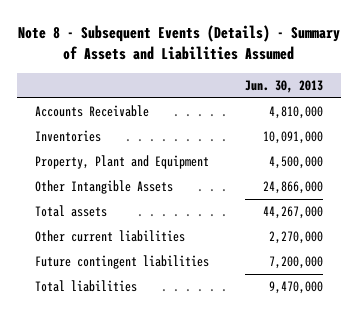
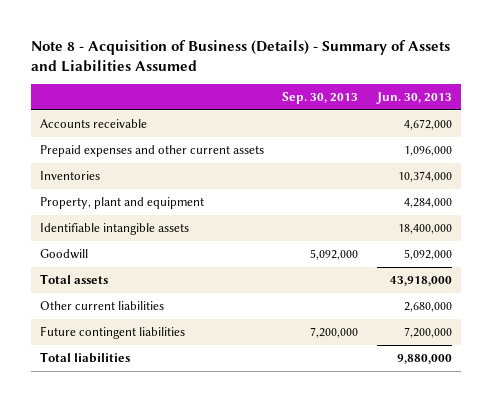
[17,25,340,61] Note 8 - Subsequent Events (Details) - Summary of Assets and Liabilities Assumed -> [30,39,450,73] Note 8 - Acquisition of Business (Details) - Summary of Assets and Liabilities Assumed
none -> [282,92,359,105] Sep. 30, 2013
[35,105,150,118] Accounts Receivable -> [39,119,147,129] Accounts receivable
[268,106,323,120] 4,810,000 -> [403,119,452,131] 4,672,000
none -> [39,145,264,158] Prepaid expenses and other current assets
[262,131,323,145] 10,091,000 -> [397,171,452,183] 10,374,000
[35,155,210,170] Property, Plant and Equipment -> [39,197,204,210] Property, plant and equipment
[268,156,323,170] 4,500,000 -> [403,198,452,209] 4,284,000
[35,180,174,195] Other Intangible Assets -> [39,223,189,236] Identifiable intangible assets
[262,181,323,195] 24,866,000 -> [397,224,452,235] 18,400,000
none -> [39,249,88,260] Goodwill
[262,206,323,220] 44,267,000 -> [389,276,452,287] 43,918,000
[268,231,323,245] 2,270,000 -> [403,302,452,313] 2,680,000
[268,281,323,295] 9,470,000 -> [396,354,452,365] 9,880,000

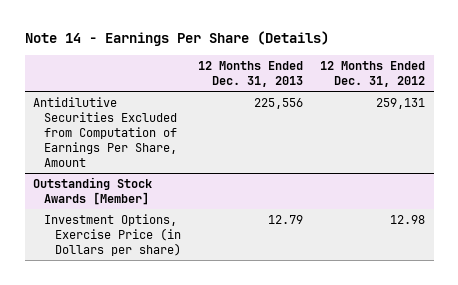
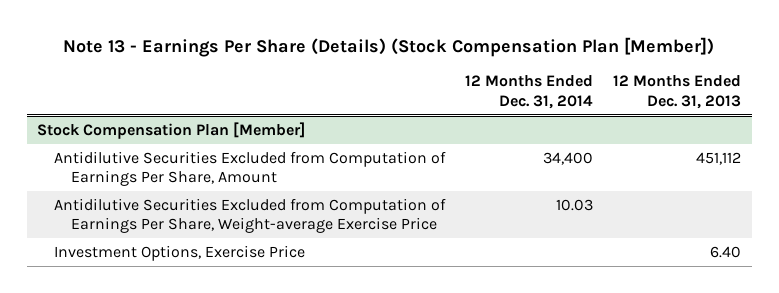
[24,31,329,47] Note 14 - Earnings Per Share (Details) -> [63,36,715,57] Note 13 - Earnings Per Share (Details) (Stock Compensation Plan [Member])
[320,61,426,88] 12 Months Ended Dec. 31, 2012 -> none
none -> [465,75,594,109] 12 Months Ended Dec. 31, 2014
[33,176,153,205] Outstanding Stock Awards [Member] -> none
none -> [37,121,306,139] Stock Compensation Plan [Member]
[254,97,304,109] 225,556 -> [696,151,742,165] 451,112
none -> [53,197,446,234] Antidilutive Securities Excluded from Computation of Earnings Per Share, Weight-average Exercise Price
[44,213,182,256] Investment Options, Exercise Price (in Dollars per share) -> [53,244,305,261] Investment Options, Exercise Price
[268,214,304,224] 12.79 -> [710,245,742,258] 6.40

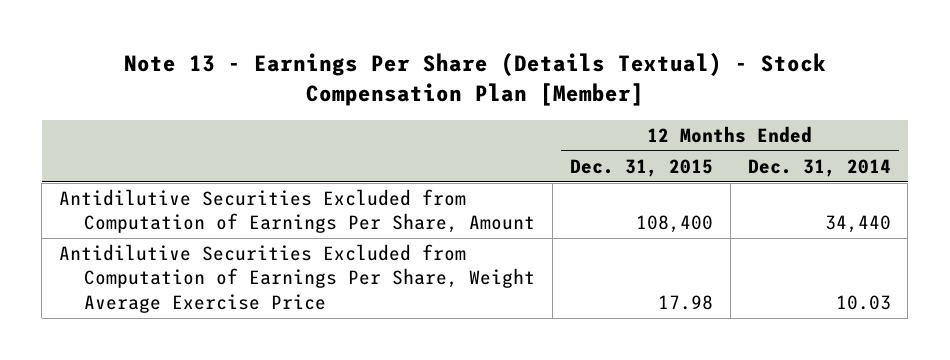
[63,36,715,57] Note 13 - Earnings Per Share (Details) (Stock Compensation Plan [Member]) -> [123,53,826,106] Note 13 - Earnings Per Share (Details Textual) - Stock Compensation Plan [Member]
[613,75,742,109] 12 Months Ended Dec. 31, 2013 -> none
none -> [569,159,713,178] Dec. 31, 2015
[37,121,306,139] Stock Compensation Plan [Member] -> none
[53,244,305,261] Investment Options, Exercise Price -> none
[543,151,594,165] 34,400 -> [824,215,891,234] 34,440
[53,197,446,234] Antidilutive Securities Excluded from Computation of Earnings Per Share, Weight-average Exercise Price -> [59,244,536,313] Antidilutive Securities Excluded from Computation of Earnings Per Share, Weight Average Exercise Price

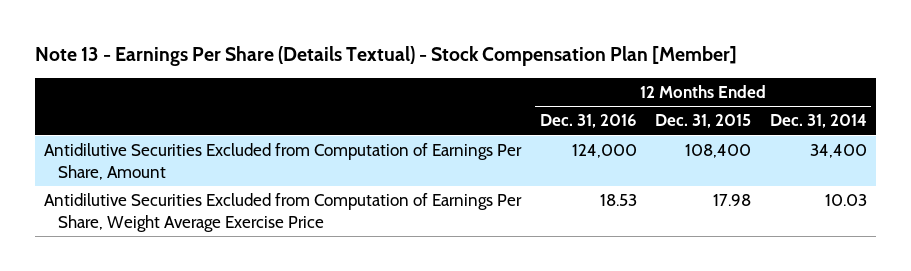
none -> [539,114,637,129] Dec. 31, 2016
[824,215,891,234] 34,440 -> [809,144,867,159] 34,400

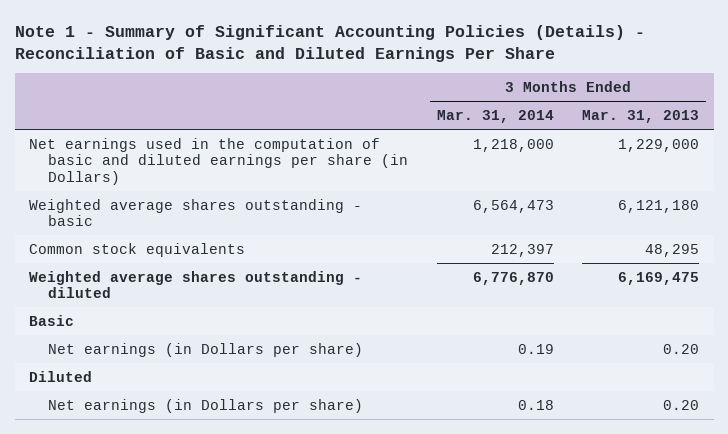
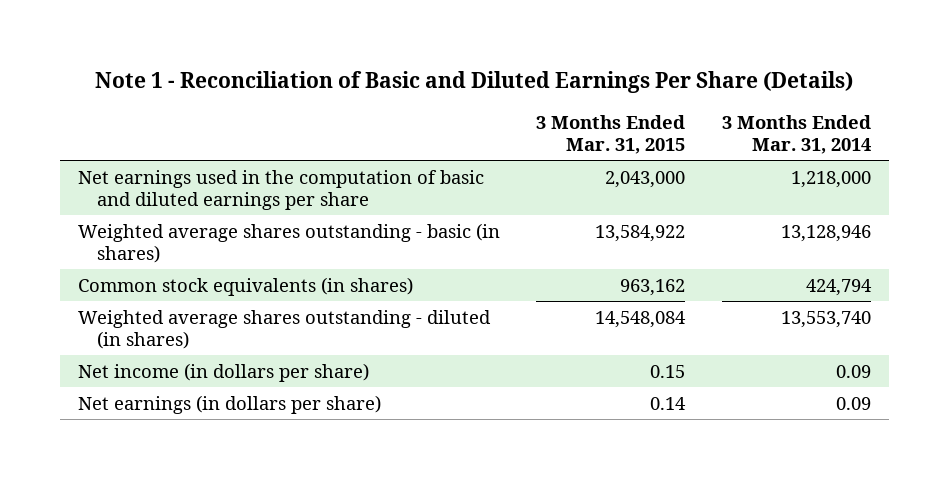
[14,24,645,63] Note 1 - Summary of Significant Accounting Policies (Details) - Reconciliation of Basic and Diluted Earnings Per Share -> [95,71,854,94] Note 1 - Reconciliation of Basic and Diluted Earnings Per Share (Details)
[582,109,700,123] Mar. 31, 2013 -> none
none -> [536,115,686,155] 3 Months Ended Mar. 31, 2015
[29,314,75,326] Basic -> none
[29,370,93,382] Diluted -> none
[29,137,409,185] Net earnings used in the computation of basic and diluted earnings per share (in Dollars) -> [77,169,484,210] Net earnings used in the computation of basic and diluted earnings per share
[29,198,363,227] Weighted average shares outstanding - basic -> [77,222,500,263] Weighted average shares outstanding - basic (in shares)
[472,199,554,213] 6,564,473 -> [780,224,871,242] 13,128,946
[29,242,246,257] Common stock equivalents -> [77,276,413,296] Common stock equivalents (in shares)
[490,243,554,257] 212,397 -> [805,278,872,296] 424,794
[29,270,363,299] Weighted average shares outstanding - diluted -> [77,309,491,349] Weighted average shares outstanding - diluted (in shares)
[472,271,554,285] 6,776,870 -> [780,310,871,328] 13,553,740
[48,342,364,357] Net earnings (in Dollars per share) -> [77,362,369,382] Net income (in dollars per share)
[517,343,554,354] 0.19 -> [835,364,871,378] 0.09
[48,398,364,413] Net earnings (in Dollars per share) -> [77,394,381,414] Net earnings (in dollars per share)
[517,399,554,410] 0.18 -> [835,396,871,410] 0.09

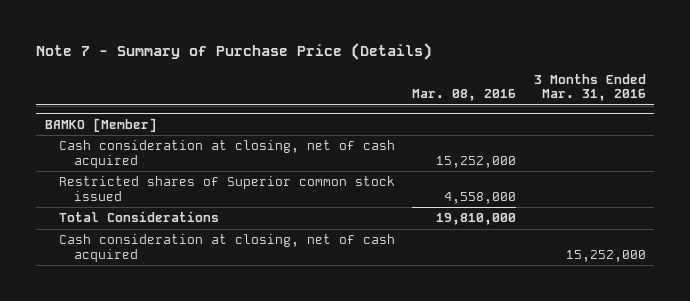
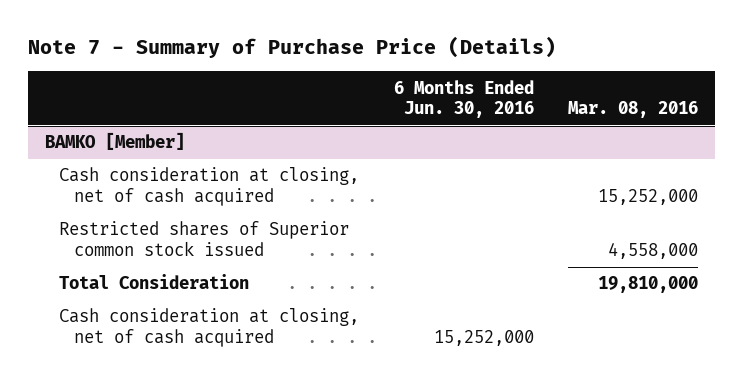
[533,73,646,102] 3 Months Ended Mar. 31, 2016 -> none
none -> [393,79,534,119] 6 Months Ended Jun. 30, 2016
[59,211,220,223] Total Considerations -> [59,274,250,290] Total Consideration

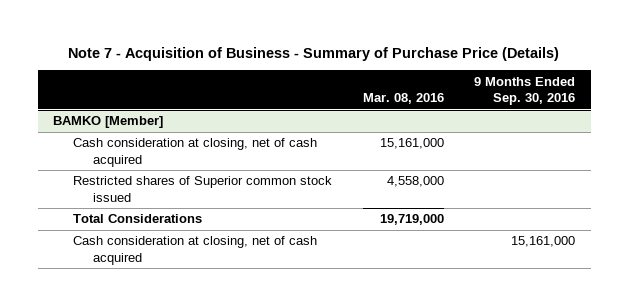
[28,36,557,59] Note 7 - Summary of Purchase Price (Details) -> [68,46,560,61] Note 7 - Acquisition of Business - Summary of Purchase Price (Details)
[393,79,534,119] 6 Months Ended Jun. 30, 2016 -> none
none -> [474,76,576,106] 9 Months Ended Sep. 30, 2016
[597,188,698,205] 15,252,000 -> [379,138,444,150] 15,161,000
[59,274,250,290] Total Consideration -> [72,214,202,224] Total Considerations
[597,276,698,294] 19,810,000 -> [379,214,444,226] 19,719,000

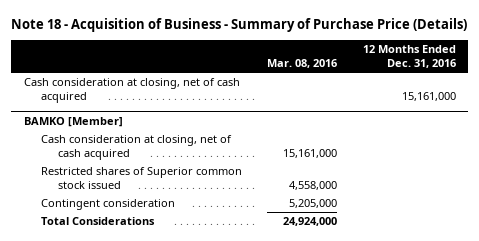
[68,46,560,61] Note 7 - Acquisition of Business - Summary of Purchase Price (Details) -> [11,17,468,32] Note 18 - Acquisition of Business - Summary of Purchase Price (Details)
[474,76,576,106] 9 Months Ended Sep. 30, 2016 -> none
none -> [362,44,456,68] 12 Months Ended Dec. 31, 2016
none -> [23,78,240,104] Cash consideration at closing, net of cash acquired
[72,236,317,265] Cash consideration at closing, net of cash acquired -> none
none -> [40,199,175,211] Contingent consideration
[379,214,444,226] 19,719,000 -> [283,217,338,227] 24,924,000

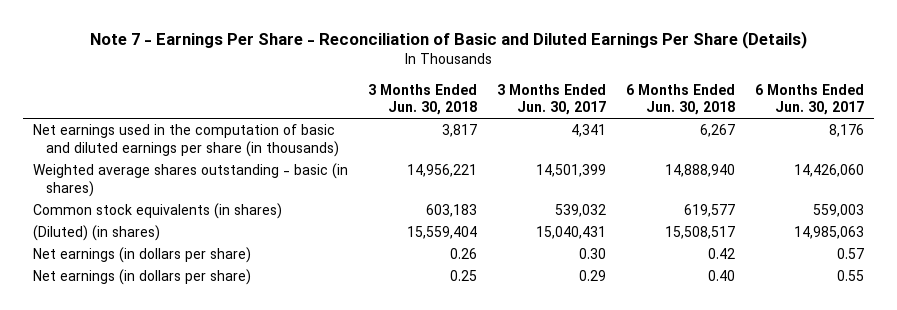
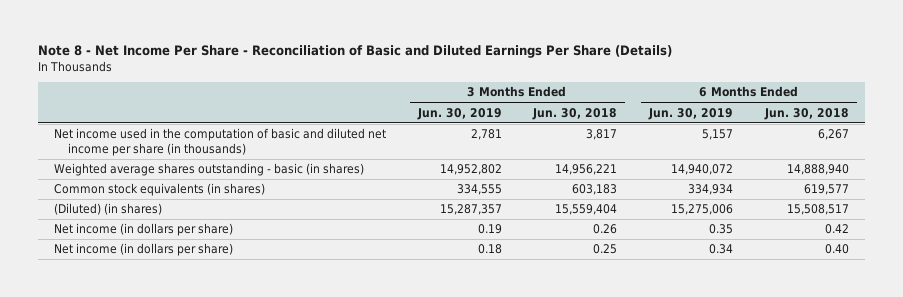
[89,31,807,50] Note 7 - Earnings Per Share - Reconciliation of Basic and Diluted Earnings Per Share (Details) -> [37,45,672,59] Note 8 - Net Income Per Share - Reconciliation of Basic and Diluted Earnings Per Share (Details)
[497,83,607,116] 3 Months Ended Jun. 30, 2017 -> none
[755,83,865,116] 6 Months Ended Jun. 30, 2017 -> none
none -> [416,107,502,120] Jun. 30, 2019
none -> [648,107,734,120] Jun. 30, 2019
[33,124,339,157] Net earnings used in the computation of basic and diluted earnings per share (in thousands) -> [53,128,386,156] Net income used in the computation of basic and diluted net income per share (in thousands)
[33,247,252,264] Net earnings (in dollars per share) -> [53,223,233,237] Net income (in dollars per share)
[33,269,252,286] Net earnings (in dollars per share) -> [53,243,233,257] Net income (in dollars per share)

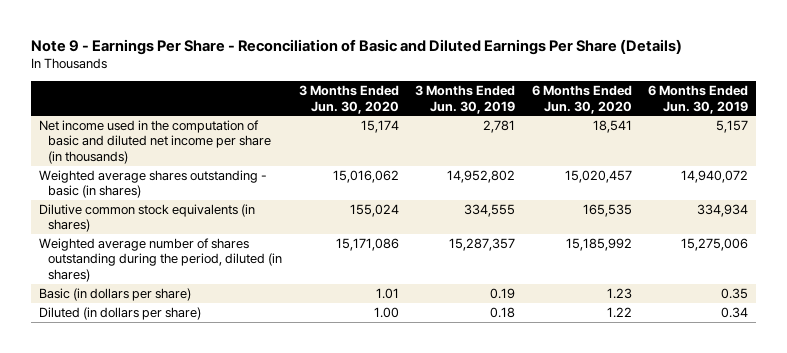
[37,45,672,59] Note 8 - Net Income Per Share - Reconciliation of Basic and Diluted Earnings Per Share (Details) -> [31,39,683,56] Note 9 - Earnings Per Share - Reconciliation of Basic and Diluted Earnings Per Share (Details)
[532,107,618,120] Jun. 30, 2018 -> none
[764,107,850,120] Jun. 30, 2018 -> none
none -> [298,85,399,114] 3 Months Ended Jun. 30, 2020
none -> [531,85,632,114] 6 Months Ended Jun. 30, 2020
[53,183,265,197] Common stock equivalents (in shares) -> [39,203,256,233] Dilutive common stock equivalents (in shares)
[53,203,162,216] (Diluted) (in shares) -> [39,237,283,282] Weighted average number of shares outstanding during the period, diluted (in shares)
[53,223,233,237] Net income (in dollars per share) -> [39,287,192,301] Basic (in dollars per share)
[53,243,233,257] Net income (in dollars per share) -> [39,306,202,320] Diluted (in dollars per share)

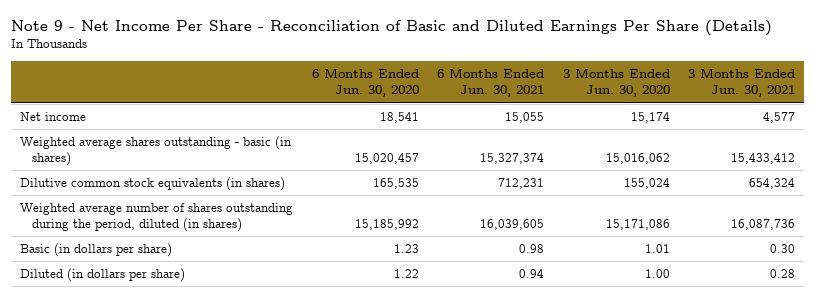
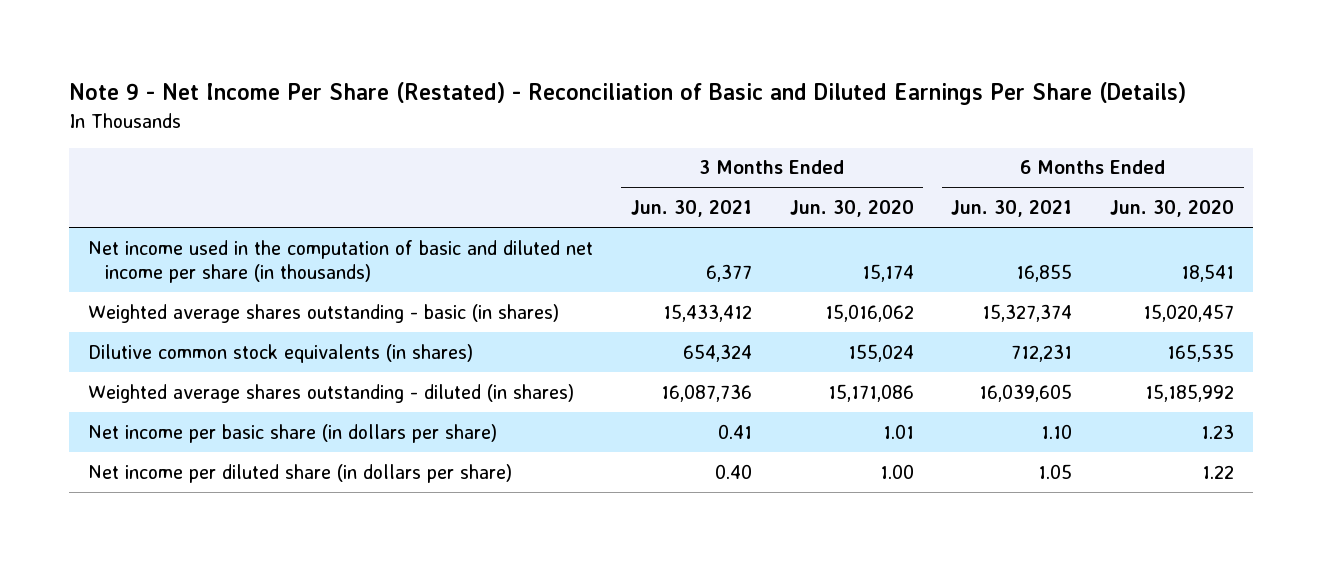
[10,19,772,36] Note 9 - Net Income Per Share - Reconciliation of Basic and Diluted Earnings Per Share (Details) -> [68,82,1186,106] Note 9 - Net Income Per Share (Restated) - Reconciliation of Basic and Diluted Earnings Per Share (Details)
[20,112,87,122] Net income -> none
none -> [87,239,593,283] Net income used in the computation of basic and diluted net income per share (in thousands)
[20,203,294,233] Weighted average number of shares outstanding during the period, diluted (in shares) -> [87,383,574,403] Weighted average shares outstanding - diluted (in shares)
[20,243,173,258] Basic (in dollars per share) -> [87,423,497,443] Net income per basic share (in dollars per share)
[519,244,545,254] 0.98 -> [1041,423,1073,439] 1.10
[769,244,795,254] 0.30 -> [717,423,752,439] 0.41
[20,268,186,283] Diluted (in dollars per share) -> [87,463,512,483] Net income per diluted share (in dollars per share)
[519,269,545,279] 0.94 -> [1038,463,1073,479] 1.05
[769,269,795,279] 0.28 -> [714,463,752,479] 0.40

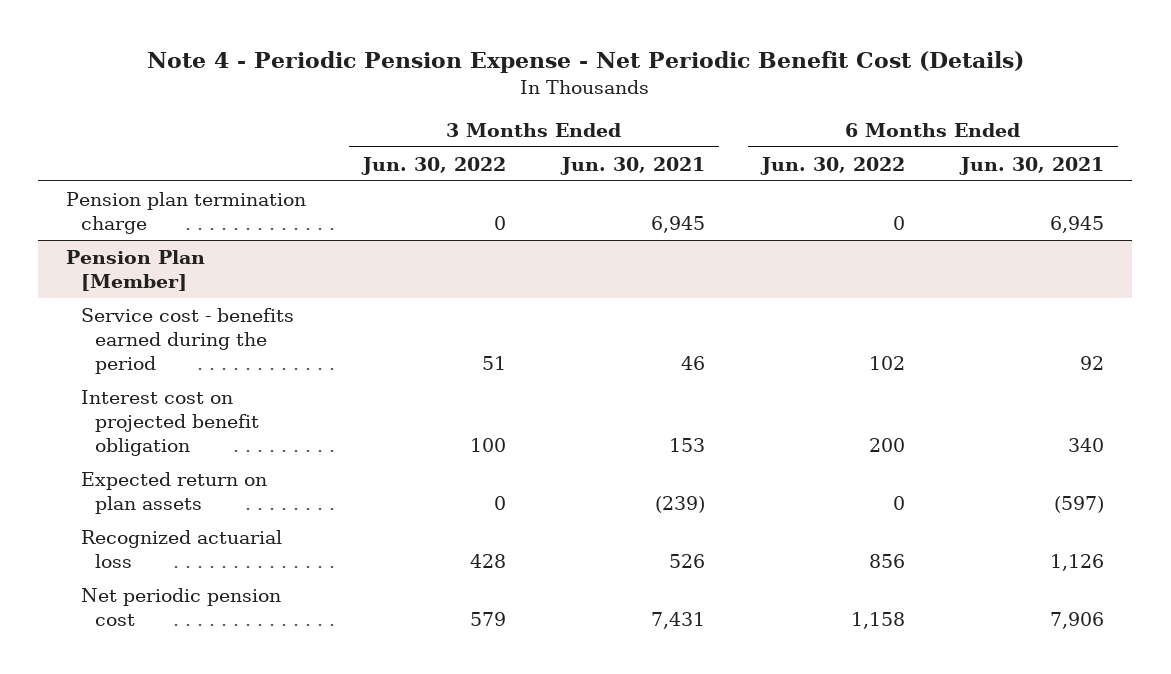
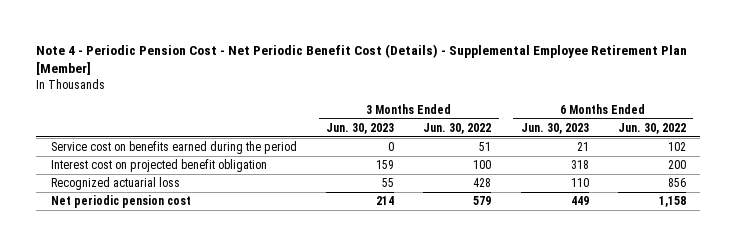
[147,50,1025,73] Note 4 - Periodic Pension Expense - Net Periodic Benefit Cost (Details) -> [36,43,688,76] Note 4 - Periodic Pension Cost - Net Periodic Benefit Cost (Details) - Supplemental Employee Retirement Plan [Member]
[560,156,706,175] Jun. 30, 2021 -> none
[959,156,1105,175] Jun. 30, 2021 -> none
none -> [326,122,395,134] Jun. 30, 2023
none -> [520,122,589,134] Jun. 30, 2023
[66,191,307,234] Pension plan termination charge -> none
[66,249,206,291] Pension Plan [Member] -> none
[80,307,294,374] Service cost - benefits earned during the period -> [50,141,297,155] Service cost on benefits earned during the period
[80,471,267,514] Expected return on plan assets -> none

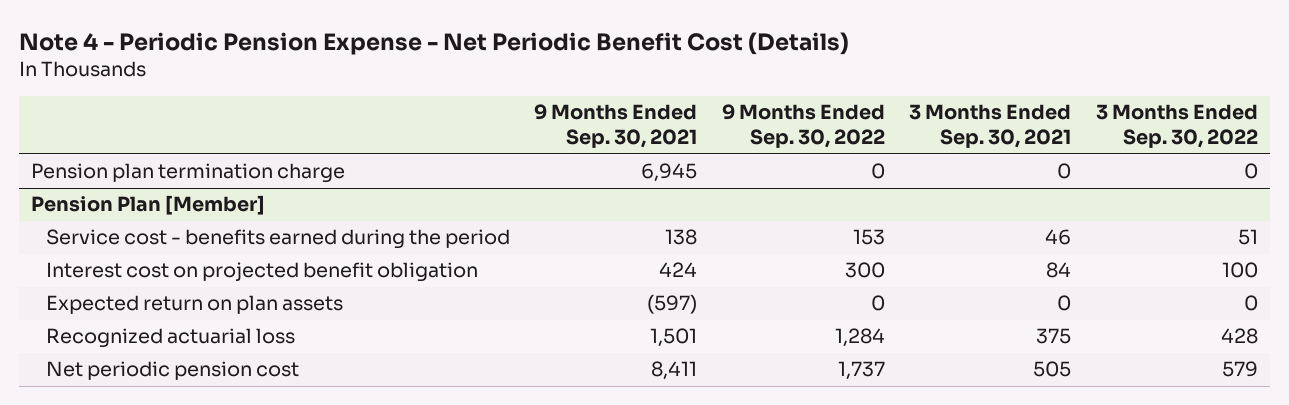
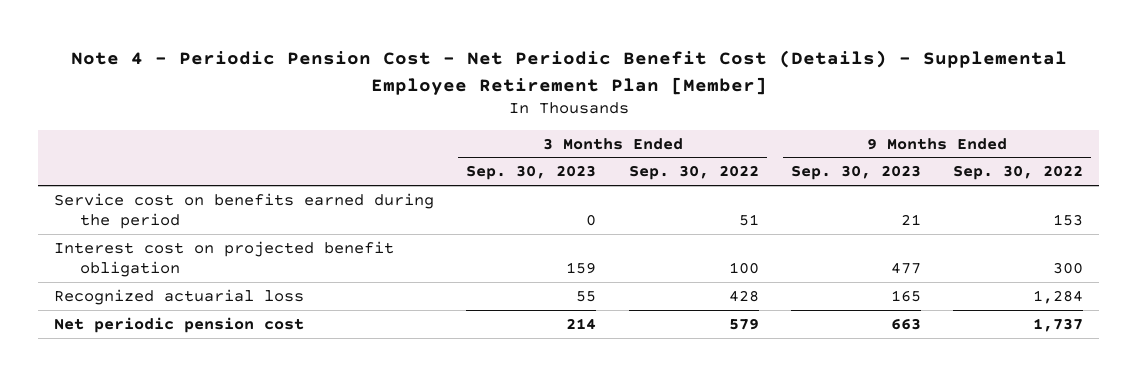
[19,31,850,55] Note 4 - Periodic Pension Expense - Net Periodic Benefit Cost (Details) -> [70,50,1067,95] Note 4 - Periodic Pension Cost - Net Periodic Benefit Cost (Details) - Supplemental Employee Retirement Plan [Member]
[534,104,698,149] 9 Months Ended Sep. 30, 2021 -> none
[909,104,1072,149] 3 Months Ended Sep. 30, 2021 -> none
none -> [466,165,597,181] Sep. 30, 2023
none -> [790,165,921,181] Sep. 30, 2023
[31,163,346,184] Pension plan termination charge -> none
[31,195,266,216] Pension Plan [Member] -> none
[45,229,510,250] Service cost - benefits earned during the period -> [54,192,435,229] Service cost on benefits earned during the period
[45,295,343,315] Expected return on plan assets -> none

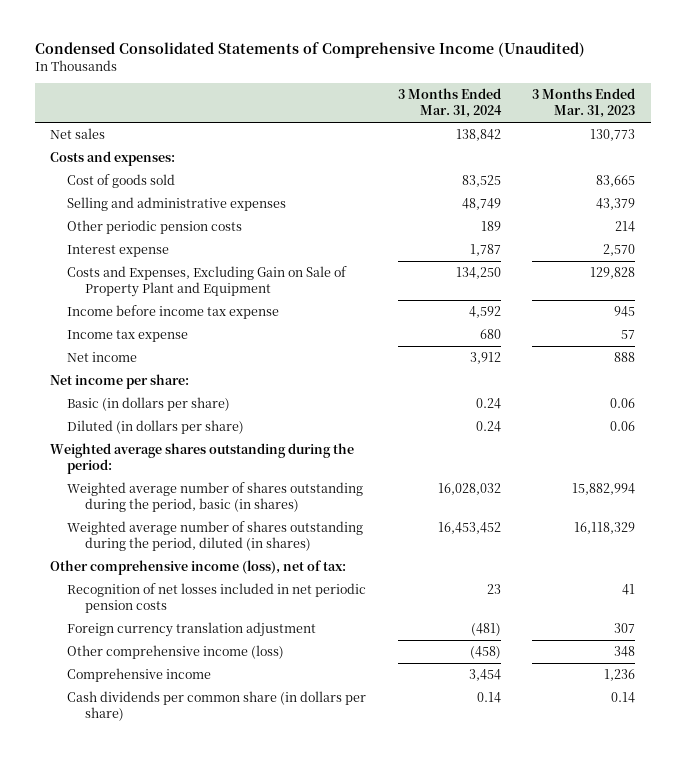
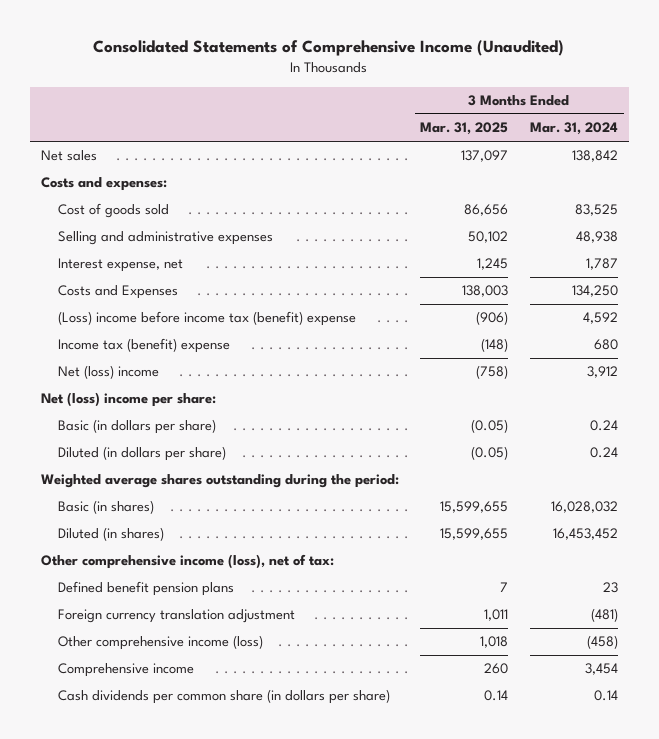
[34,41,585,58] Condensed Consolidated Statements of Comprehensive Income (Unaudited) -> [93,40,565,57] Consolidated Statements of Comprehensive Income (Unaudited)
[532,88,636,119] 3 Months Ended Mar. 31, 2023 -> none
none -> [420,122,509,136] Mar. 31, 2025
[67,220,243,235] Other periodic pension costs -> none
[461,198,501,211] 48,749 -> [576,231,619,244] 48,938
[67,245,170,258] Interest expense -> [58,258,184,273] Interest expense, net
[67,266,348,298] Costs and Expenses, Excluding Gain on Sale of Property Plant and Equipment -> [58,285,179,300] Costs and Expenses
[67,305,280,320] Income before income tax expense -> [58,311,357,327] (Loss) income before income tax (benefit) expense
[67,330,189,343] Income tax expense -> [58,338,231,354] Income tax (benefit) expense
[67,352,138,363] Net income -> [58,365,160,380] Net (loss) income
[50,374,190,390] Net income per share: -> [40,392,216,408] Net (loss) income per share:
[67,482,364,513] Weighted average number of shares outstanding during the period, basic (in shares) -> [58,500,155,515] Basic (in shares)
[67,521,364,552] Weighted average number of shares outstanding during the period, diluted (in shares) -> [58,527,165,542] Diluted (in shares)
[67,583,367,614] Recognition of net losses included in net periodic pension costs -> [58,581,235,597] Defined benefit pension plans

